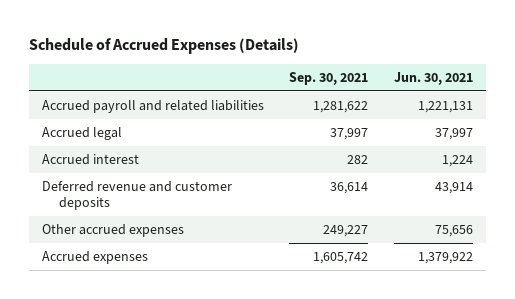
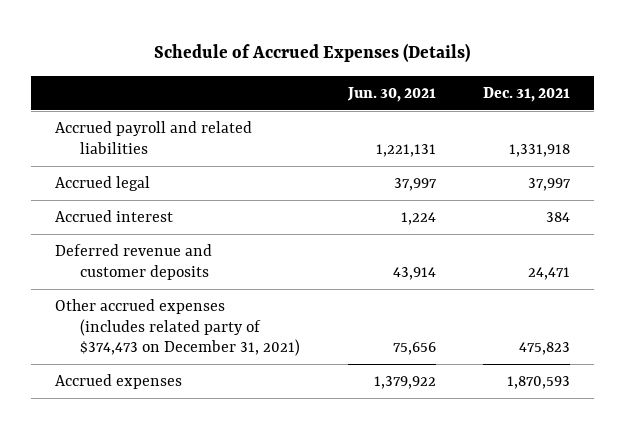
[289,72,369,86] Sep. 30, 2021 -> none
none -> [483,86,571,102] Dec. 31, 2021
[41,223,184,237] Other accrued expenses -> [54,299,301,357] Other accrued expenses (includes related party of $374,473 on December 31, 2021)

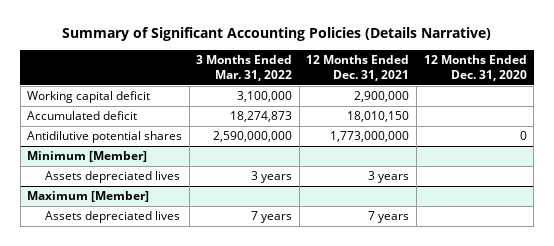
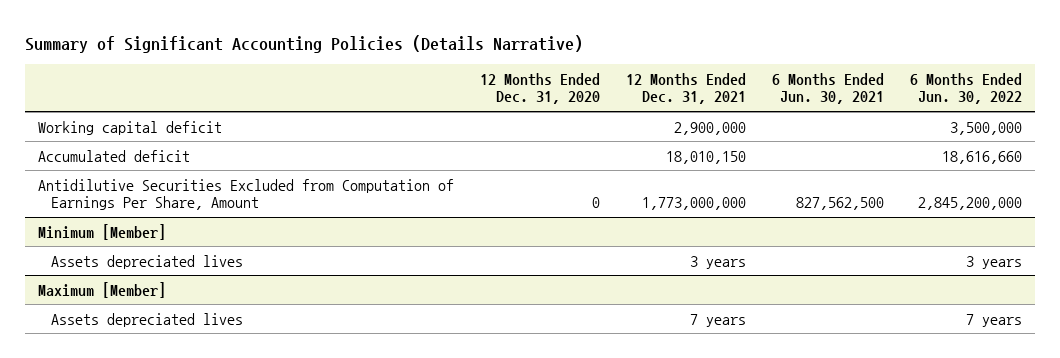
[196,55,293,81] 3 Months Ended Mar. 31, 2022 -> none
none -> [772,72,885,105] 6 Months Ended Jun. 30, 2021
none -> [910,72,1023,105] 6 Months Ended Jun. 30, 2022
[27,131,183,144] Antidilutive potential shares -> [37,178,454,211] Antidilutive Securities Excluded from Computation of Earnings Per Share, Amount

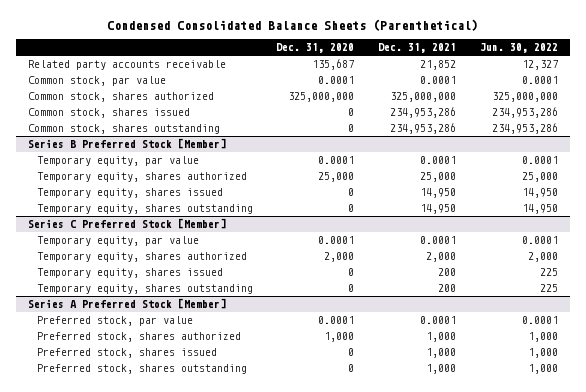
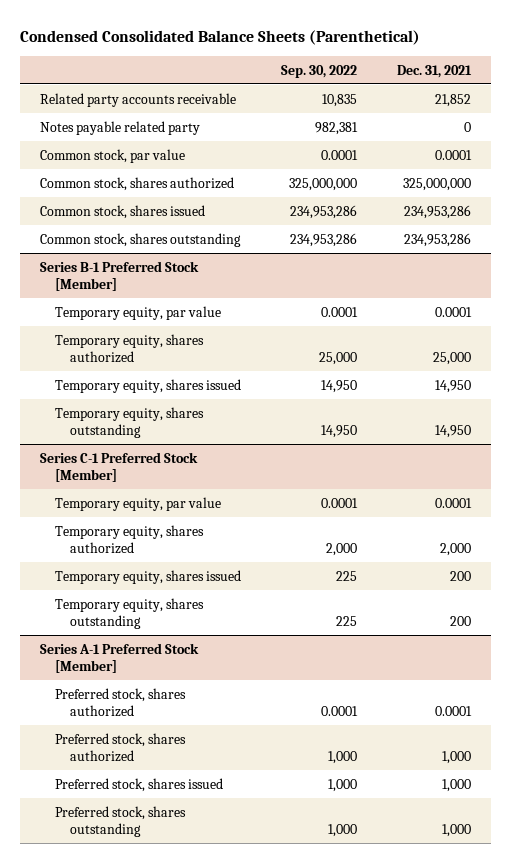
[276,43,355,54] Dec. 31, 2020 -> none
[479,43,558,54] Jun. 30, 2022 -> none
none -> [281,64,358,78] Sep. 30, 2022
none -> [40,120,201,135] Notes payable related party
[27,138,226,150] Series B Preferred Stock [Member] -> [40,260,200,292] Series B-1 Preferred Stock [Member]
[27,218,226,230] Series C Preferred Stock [Member] -> [40,451,199,483] Series C-1 Preferred Stock [Member]
[27,298,226,310] Series A Preferred Stock [Member] -> [40,642,200,674] Series A-1 Preferred Stock [Member]
[36,316,193,327] Preferred stock, par value -> [55,687,187,718] Preferred stock, shares authorized

